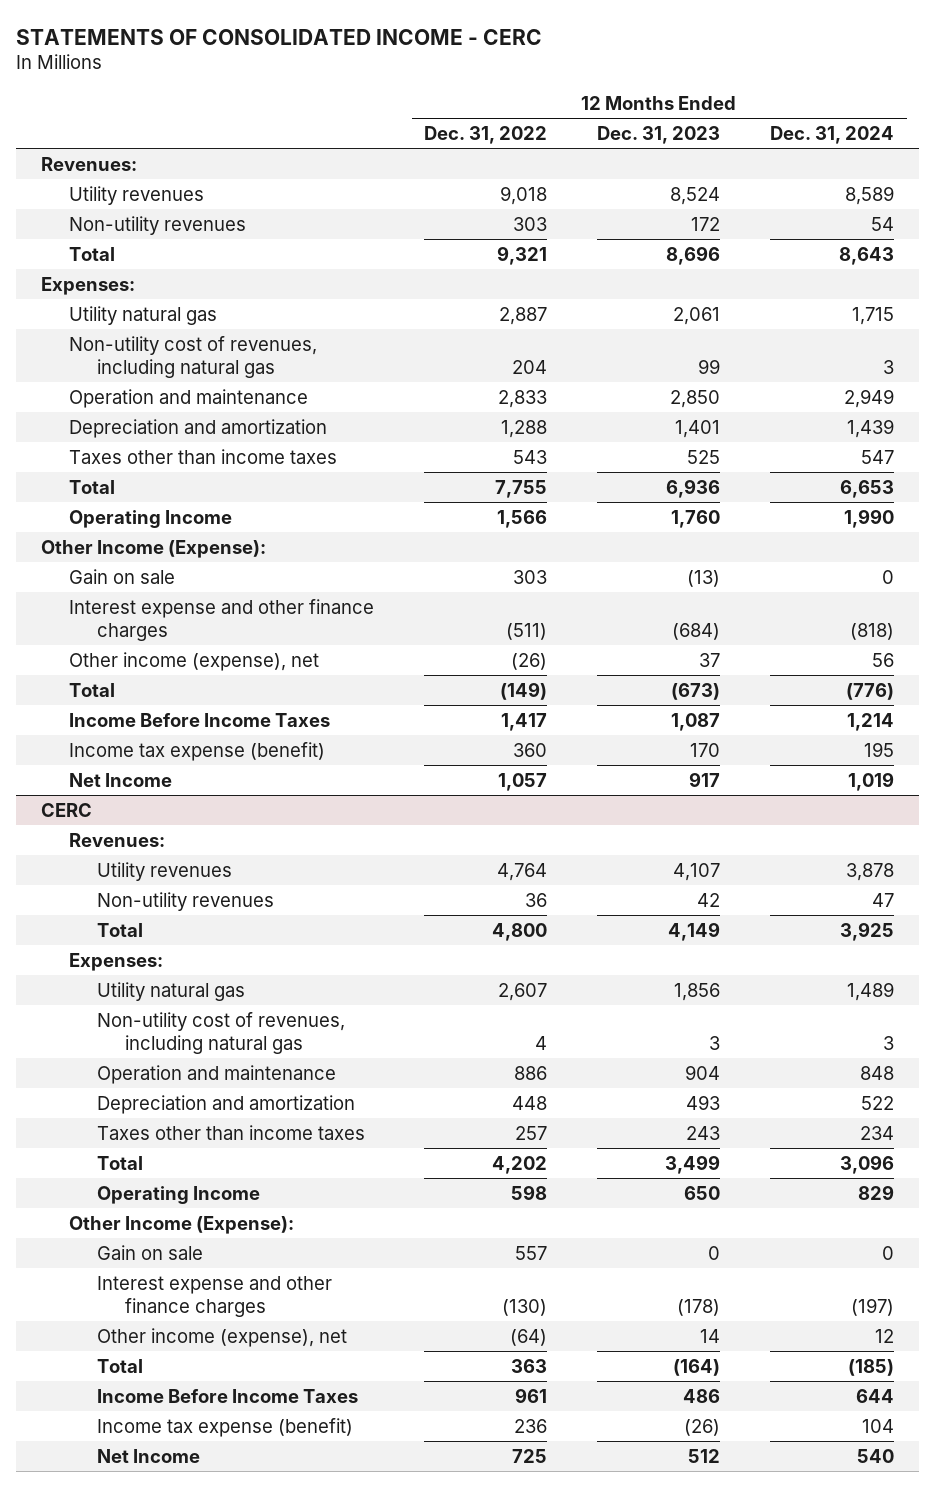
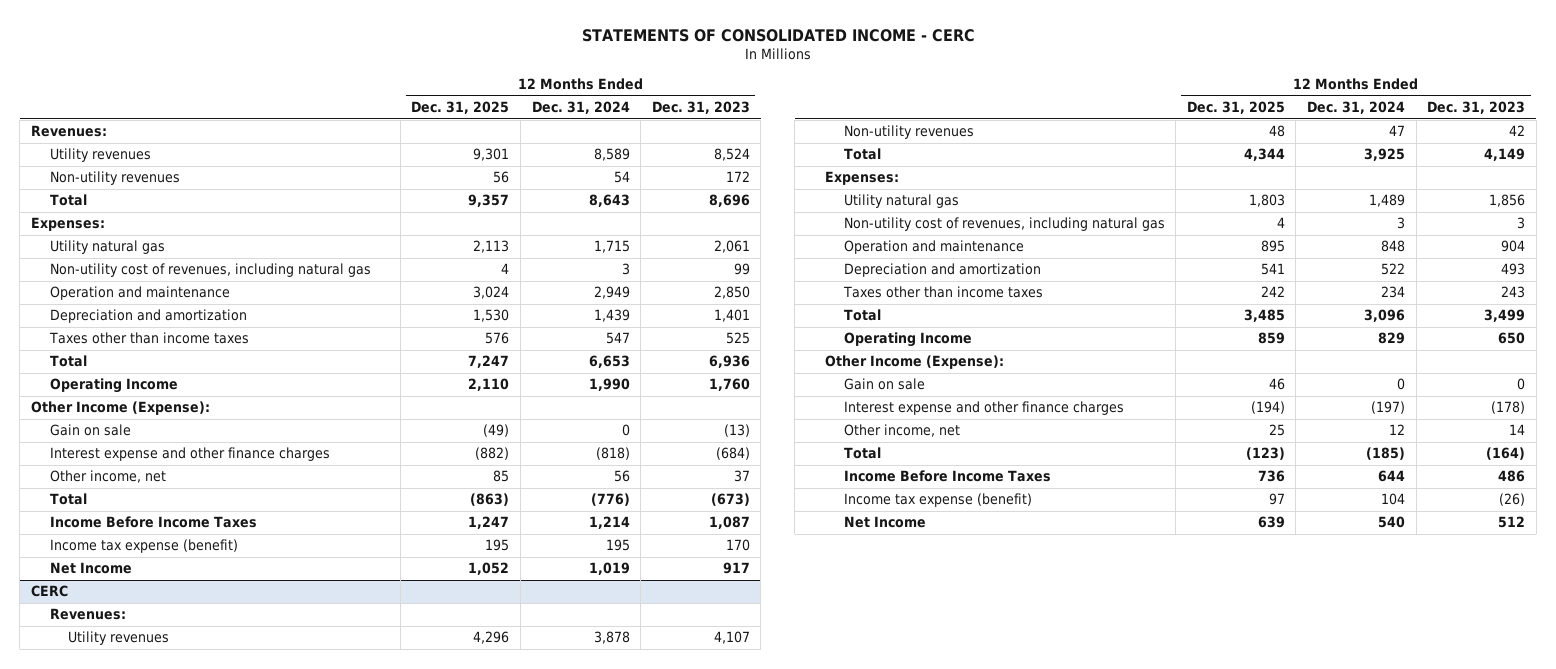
[424,125,548,144] Dec. 31, 2022 -> none
none -> [411,101,510,115] Dec. 31, 2025
[69,651,320,671] Other income (expense), net -> [49,470,166,484] Other income, net
[97,1327,348,1347] Other income (expense), net -> [843,424,960,438] Other income, net

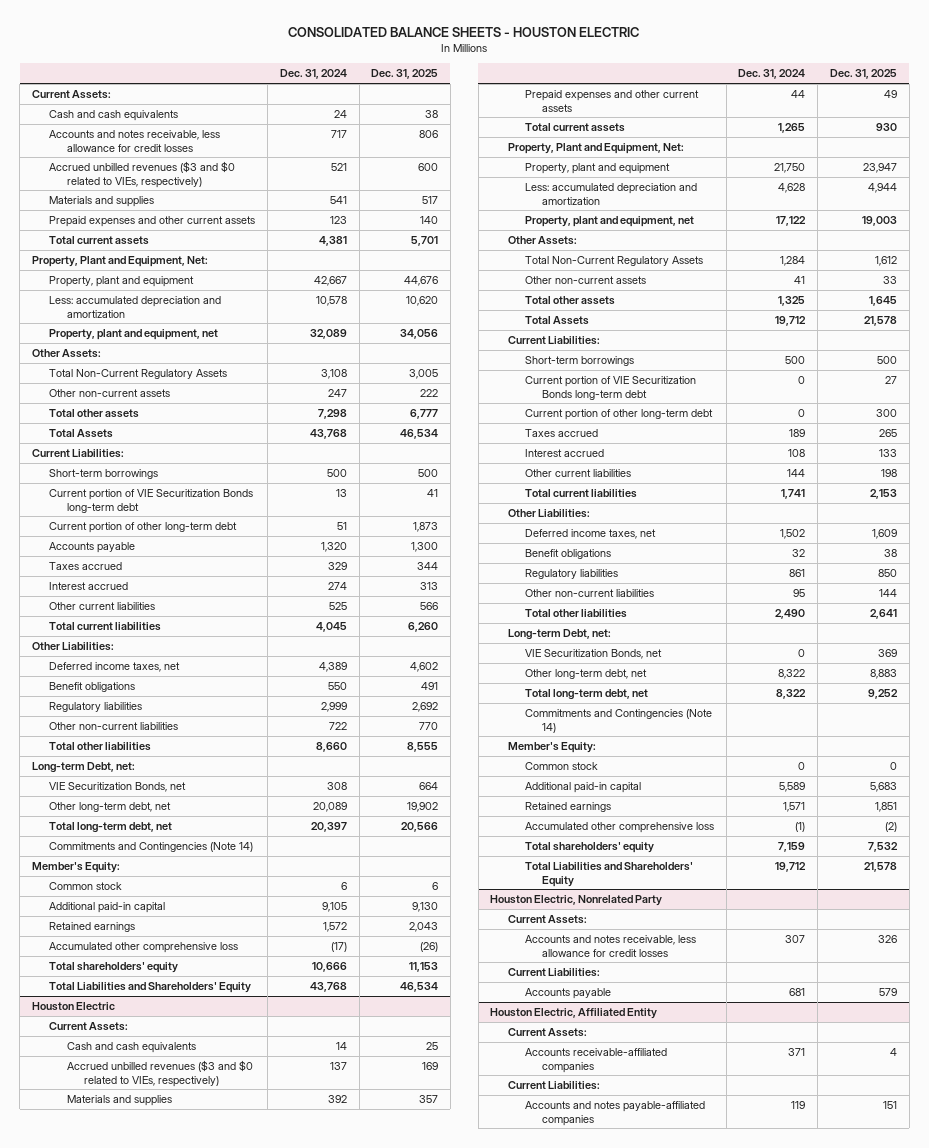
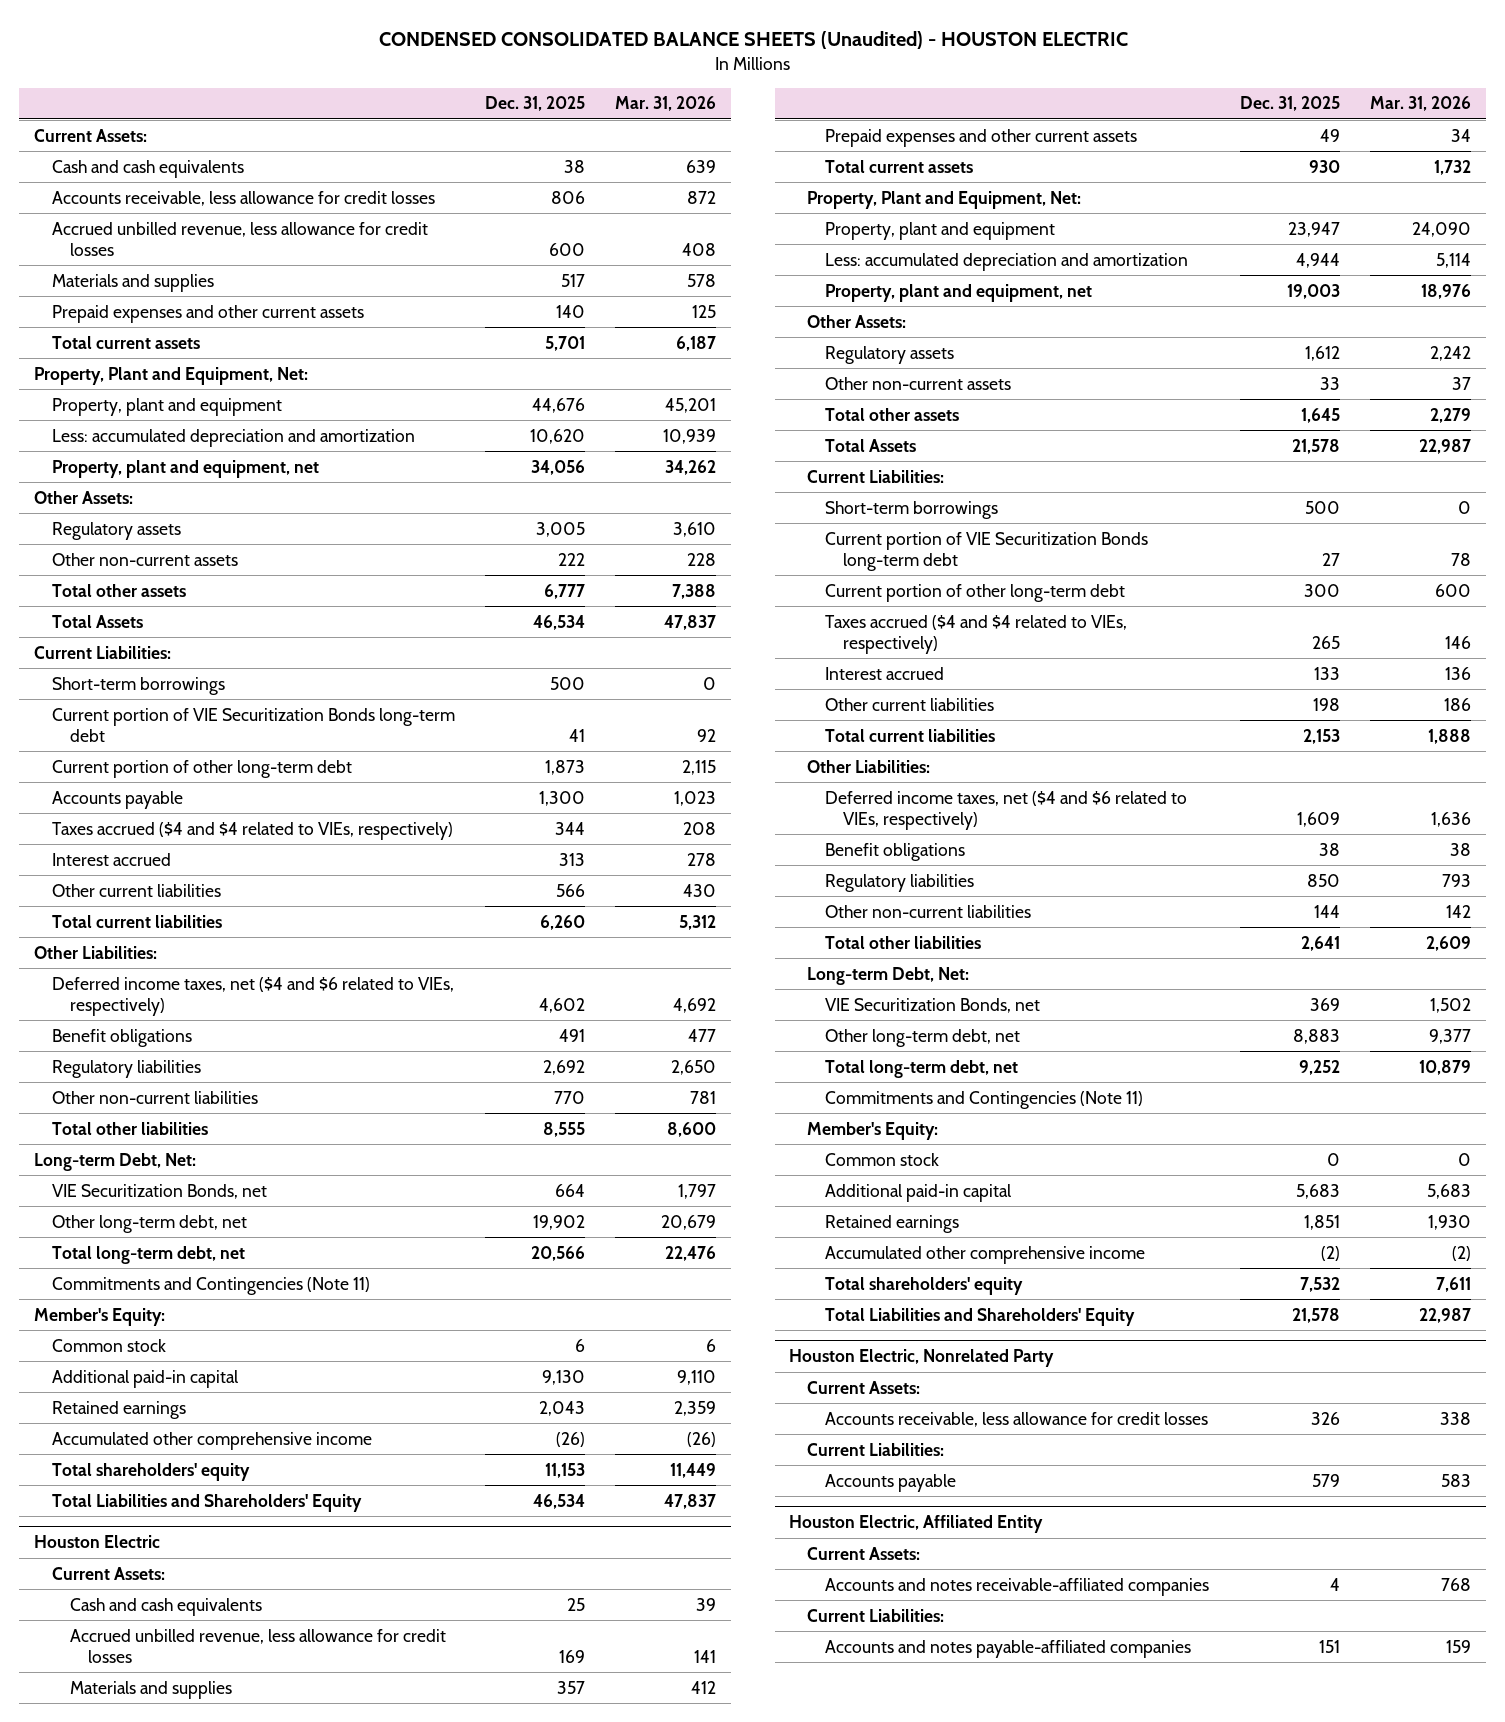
[288,27,640,38] CONSOLIDATED BALANCE SHEETS - HOUSTON ELECTRIC -> [378,31,1128,50] CONDENSED CONSOLIDATED BALANCE SHEETS (Unaudited) - HOUSTON ELECTRIC
[279,69,347,80] Dec. 31, 2024 -> none
none -> [614,96,716,112] Mar. 31, 2026
[49,130,221,152] Accounts and notes receivable, less allowance for credit losses -> [51,190,435,206] Accounts receivable, less allowance for credit losses
[49,161,236,188] Accrued unbilled revenues ($3 and $0 related to VIEs, respectively) -> [51,221,428,256] Accrued unbilled revenue, less allowance for credit losses
[49,369,228,380] Total Non-Current Regulatory Assets -> [51,521,181,540] Regulatory assets
[49,562,123,571] Taxes accrued -> [51,821,453,840] Taxes accrued ($4 and $4 related to VIEs, respectively)
[49,662,181,673] Deferred income taxes, net -> [51,976,454,1016] Deferred income taxes, net ($4 and $6 related to VIEs, respectively)
[31,762,135,774] Long-term Debt, net: -> [33,1152,196,1171] Long-term Debt, Net:
[49,842,254,853] Commitments and Contingencies (Note 14) -> [51,1276,370,1295] Commitments and Contingencies (Note 11)
[49,942,239,954] Accumulated other comprehensive loss -> [51,1431,372,1450] Accumulated other comprehensive income
[66,1060,253,1087] Accrued unbilled revenues ($3 and $0 related to VIEs, respectively) -> [69,1628,446,1663] Accrued unbilled revenue, less allowance for credit losses
[525,256,704,267] Total Non-Current Regulatory Assets -> [825,345,955,364] Regulatory assets
[525,429,599,438] Taxes accrued -> [825,614,1128,654] Taxes accrued ($4 and $4 related to VIEs, respectively)
[525,529,657,540] Deferred income taxes, net -> [825,790,1188,830] Deferred income taxes, net ($4 and $6 related to VIEs, respectively)
[507,629,611,641] Long-term Debt, net: -> [807,966,970,985] Long-term Debt, Net:
[525,709,713,733] Commitments and Contingencies (Note 14) -> [825,1090,1144,1109] Commitments and Contingencies (Note 11)
[525,822,715,834] Accumulated other comprehensive loss -> [825,1245,1146,1264] Accumulated other comprehensive income
[525,935,697,957] Accounts and notes receivable, less allowance for credit losses -> [825,1411,1209,1427] Accounts receivable, less allowance for credit losses
[525,1048,668,1073] Accounts receivable-affiliated companies -> [825,1577,1210,1596] Accounts and notes receivable-affiliated companies

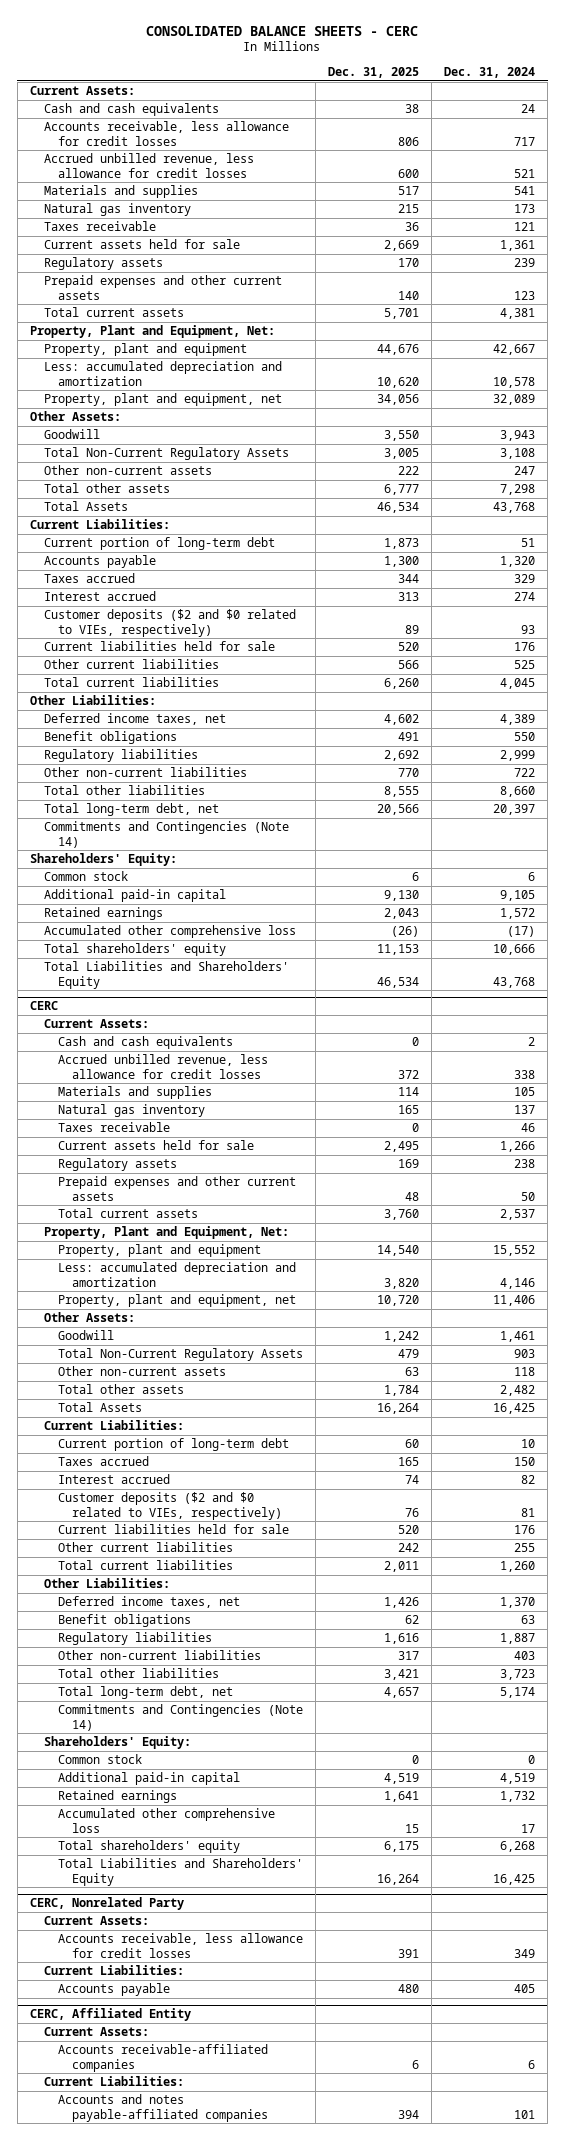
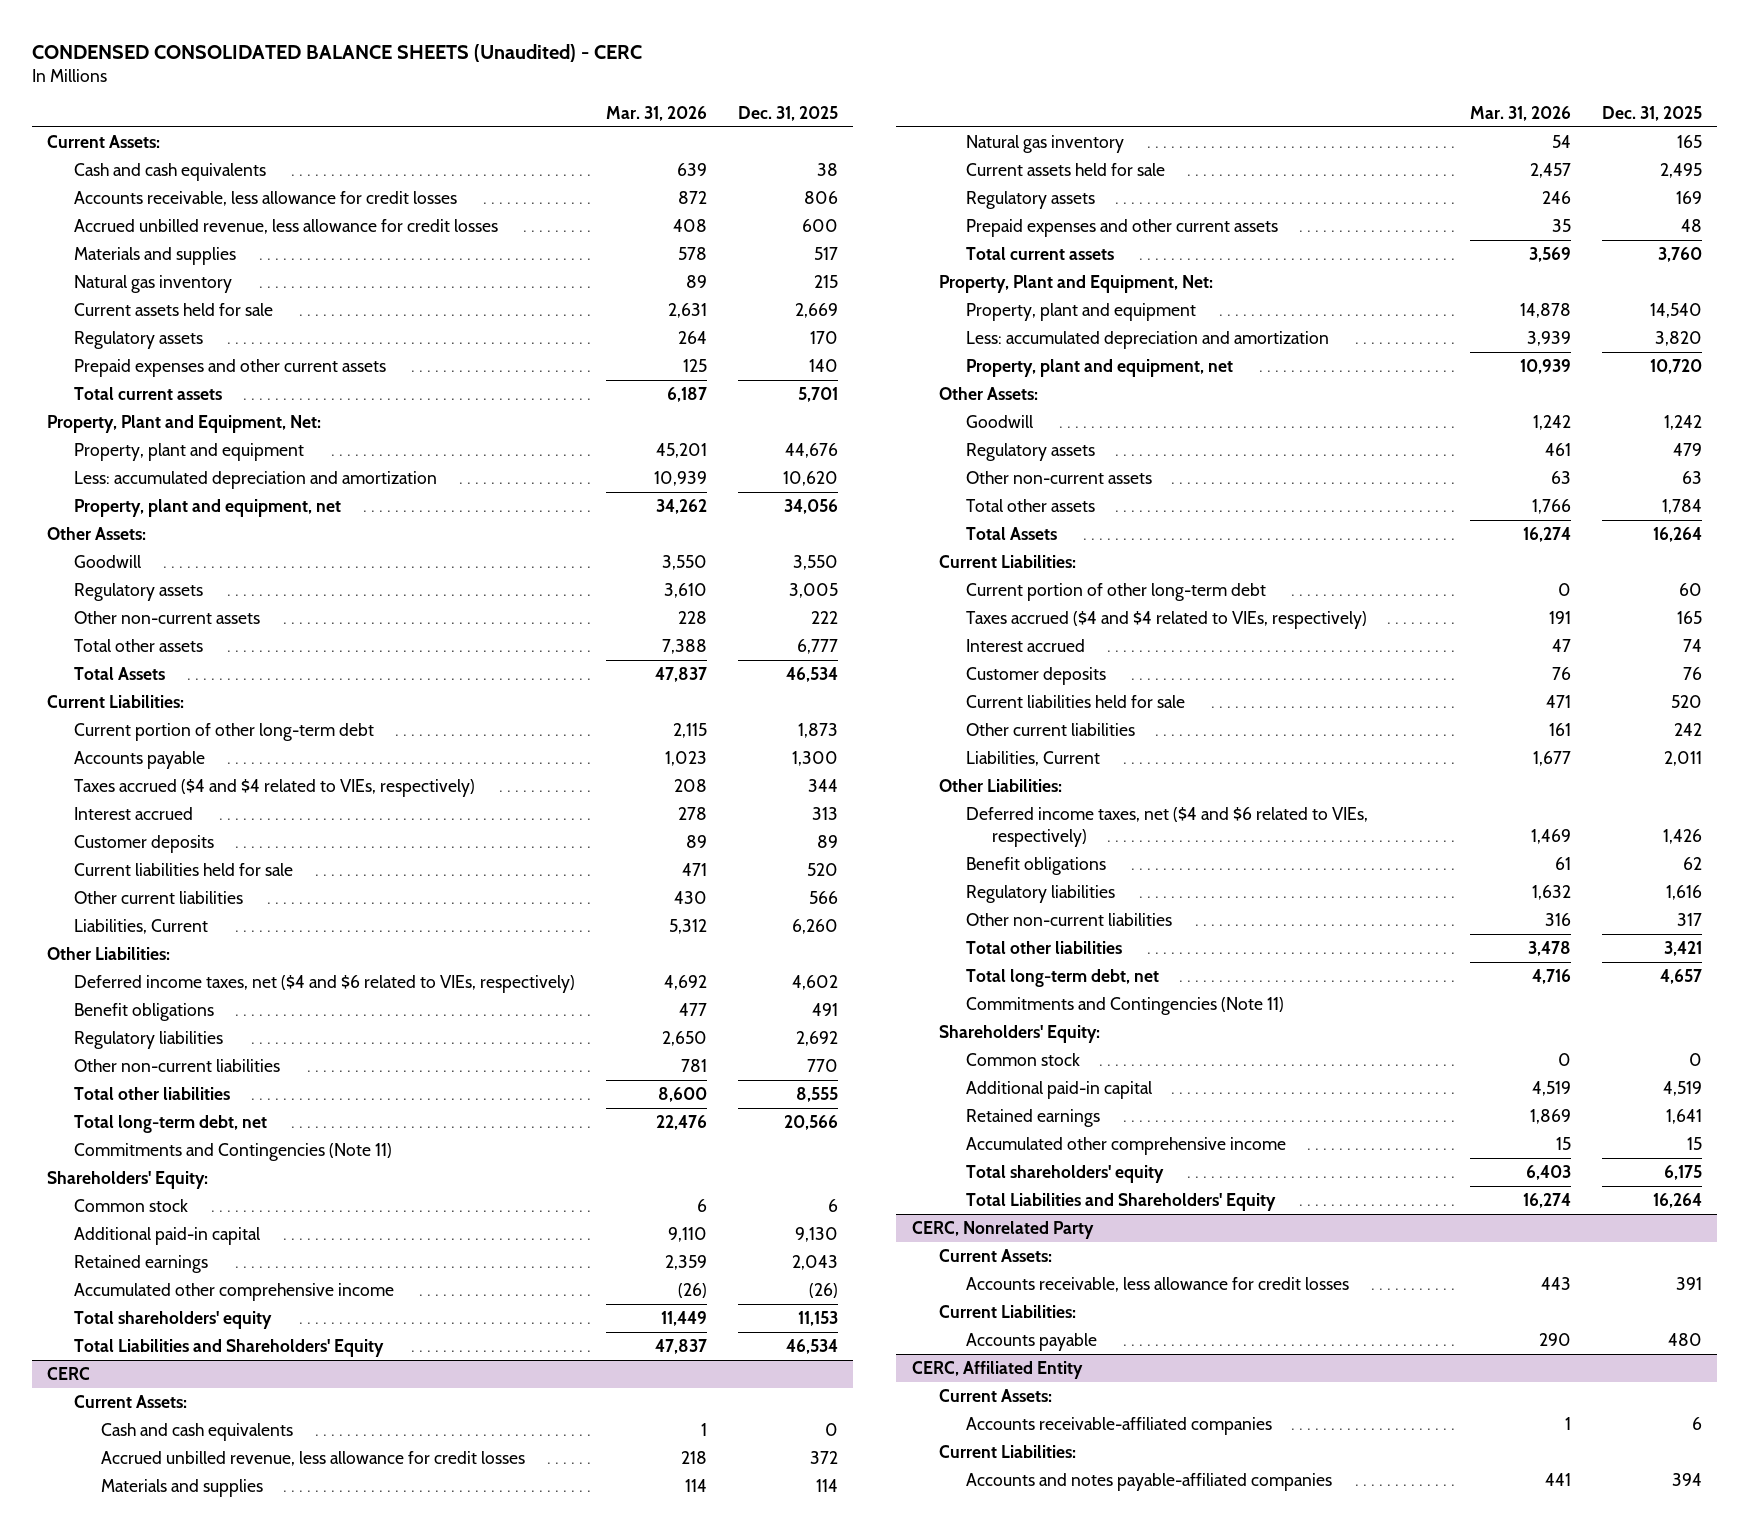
[146,25,419,36] CONSOLIDATED BALANCE SHEETS - CERC -> [31,43,642,62] CONDENSED CONSOLIDATED BALANCE SHEETS (Unaudited) - CERC
[444,67,536,79] Dec. 31, 2024 -> none
none -> [605,106,707,122] Mar. 31, 2026
[43,221,156,232] Taxes receivable -> none
[43,447,289,461] Total Non-Current Regulatory Assets -> [74,582,204,601] Regulatory assets
[43,537,275,551] Current portion of long-term debt -> [74,722,375,741] Current portion of other long-term debt
[43,573,135,584] Taxes accrued -> [74,778,476,797] Taxes accrued ($4 and $4 related to VIEs, respectively)
[43,609,296,637] Customer deposits ($2 and $0 related to VIEs, respectively) -> [74,834,215,853] Customer deposits
[43,677,219,688] Total current liabilities -> [74,918,209,934] Liabilities, Current
[43,713,226,726] Deferred income taxes, net -> [74,974,576,993] Deferred income taxes, net ($4 and $6 related to VIEs, respectively)
[43,821,289,848] Commitments and Contingencies (Note 14) -> [74,1142,393,1161] Commitments and Contingencies (Note 11)
[43,925,296,939] Accumulated other comprehensive loss -> [74,1282,395,1301] Accumulated other comprehensive income
[57,1122,170,1133] Taxes receivable -> none
[57,1348,303,1362] Total Non-Current Regulatory Assets -> [965,442,1095,461] Regulatory assets
[57,1438,289,1452] Current portion of long-term debt -> [965,582,1266,601] Current portion of other long-term debt
[57,1456,149,1467] Taxes accrued -> [965,610,1367,629] Taxes accrued ($4 and $4 related to VIEs, respectively)
[57,1492,282,1520] Customer deposits ($2 and $0 related to VIEs, respectively) -> [965,666,1106,685] Customer deposits
[57,1560,233,1571] Total current liabilities -> [965,750,1100,766] Liabilities, Current
[57,1596,240,1609] Deferred income taxes, net -> [965,806,1368,847] Deferred income taxes, net ($4 and $6 related to VIEs, respectively)
[57,1704,303,1731] Commitments and Contingencies (Note 14) -> [965,996,1284,1015] Commitments and Contingencies (Note 11)
[57,1808,275,1833] Accumulated other comprehensive loss -> [965,1136,1286,1155] Accumulated other comprehensive income

